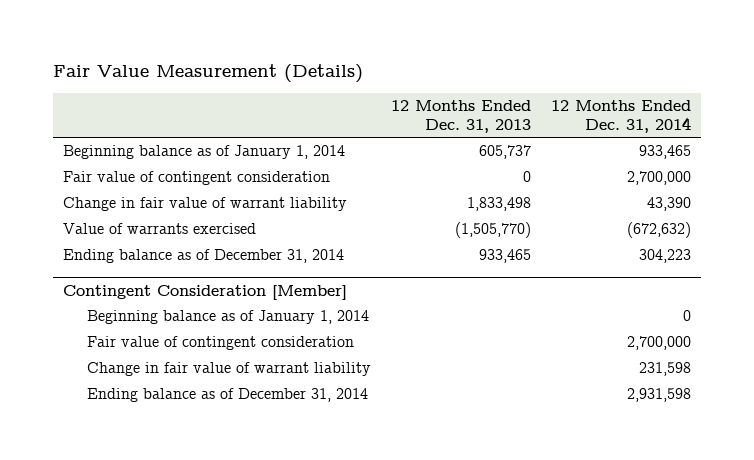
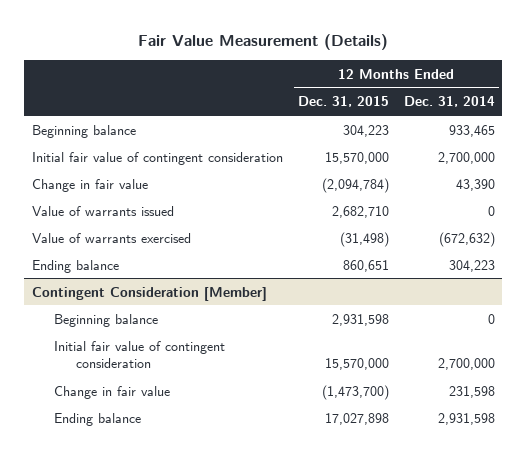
[390,100,531,133] 12 Months Ended Dec. 31, 2013 -> none
none -> [297,96,389,108] Dec. 31, 2015
[62,145,345,160] Beginning balance as of January 1, 2014 -> [31,124,136,138] Beginning balance
[62,171,330,186] Fair value of contingent consideration -> [31,151,283,165] Initial fair value of contingent consideration
[62,197,347,212] Change in fair value of warrant liability -> [31,178,148,192] Change in fair value
none -> [31,205,174,216] Value of warrants issued
[62,249,344,264] Ending balance as of December 31, 2014 -> [31,259,119,273] Ending balance
[87,310,370,325] Beginning balance as of January 1, 2014 -> [53,313,158,327] Beginning balance
[87,336,355,351] Fair value of contingent consideration -> [53,340,225,369] Initial fair value of contingent consideration
[87,362,372,377] Change in fair value of warrant liability -> [53,385,170,399] Change in fair value
[87,388,369,403] Ending balance as of December 31, 2014 -> [53,412,141,426] Ending balance

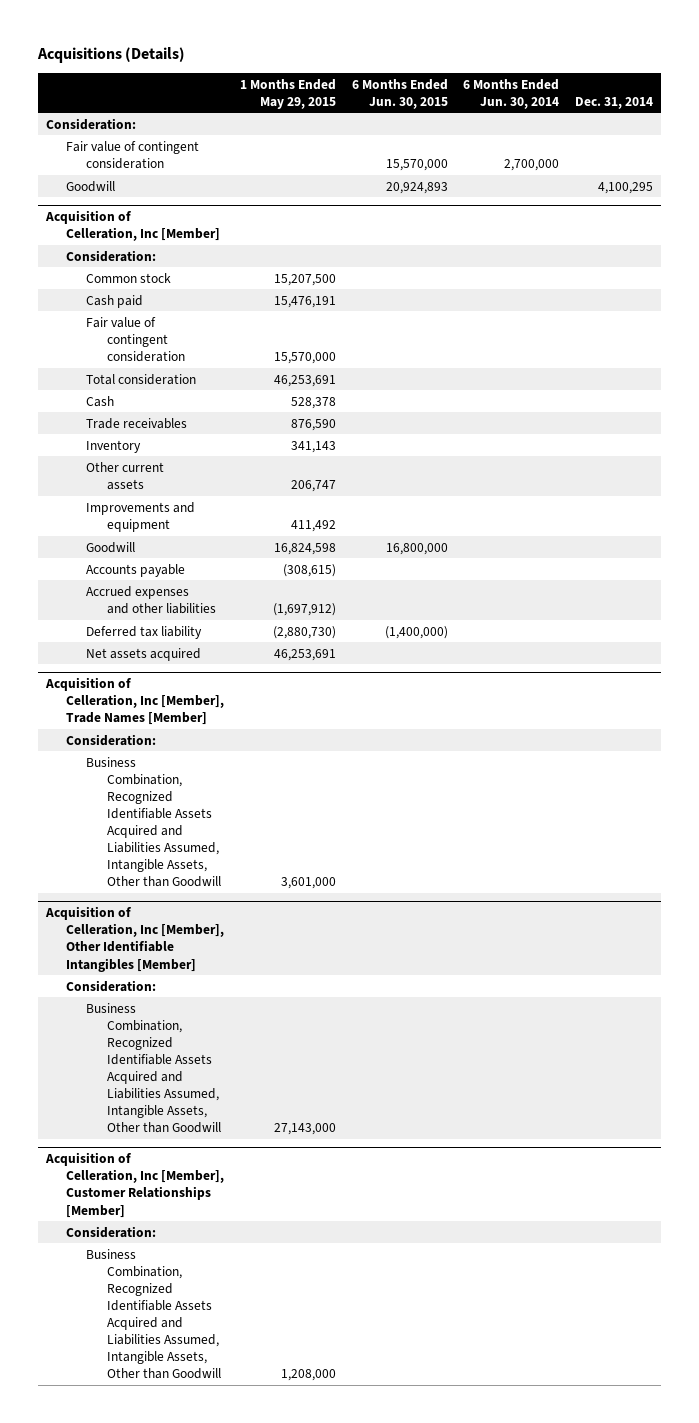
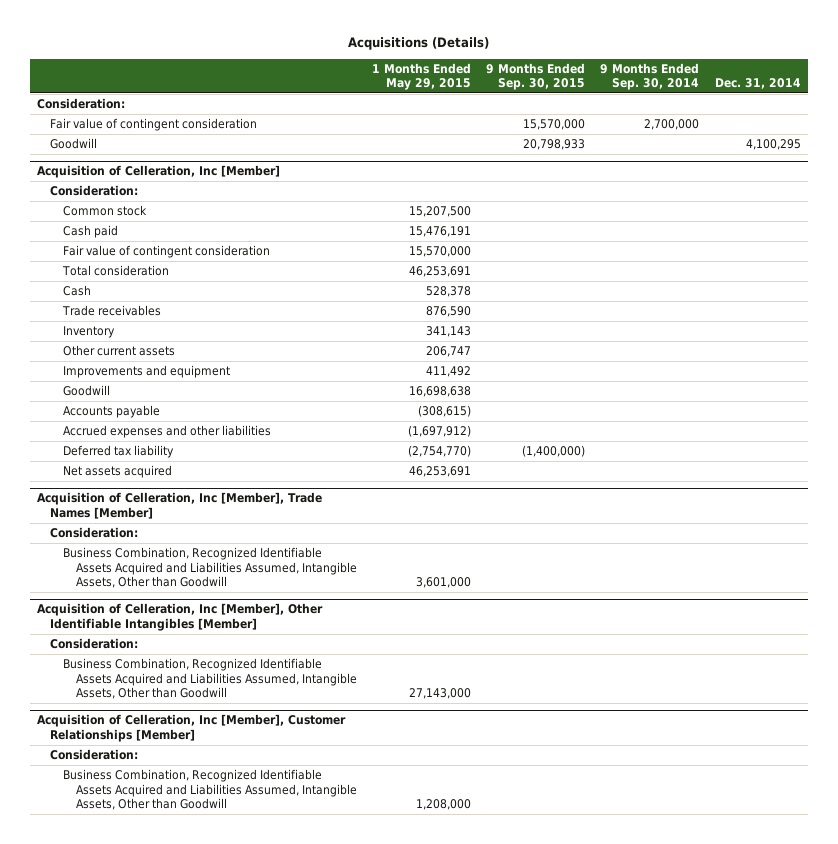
[351,78,448,109] 6 Months Ended Jun. 30, 2015 -> none
[463,78,560,109] 6 Months Ended Jun. 30, 2014 -> none
none -> [486,62,586,91] 9 Months Ended Sep. 30, 2015
none -> [600,62,700,91] 9 Months Ended Sep. 30, 2014
[273,542,336,555] 16,824,598 -> [408,386,471,398] 16,698,638
[272,625,336,639] (2,880,730) -> [407,445,471,458] (2,754,770)

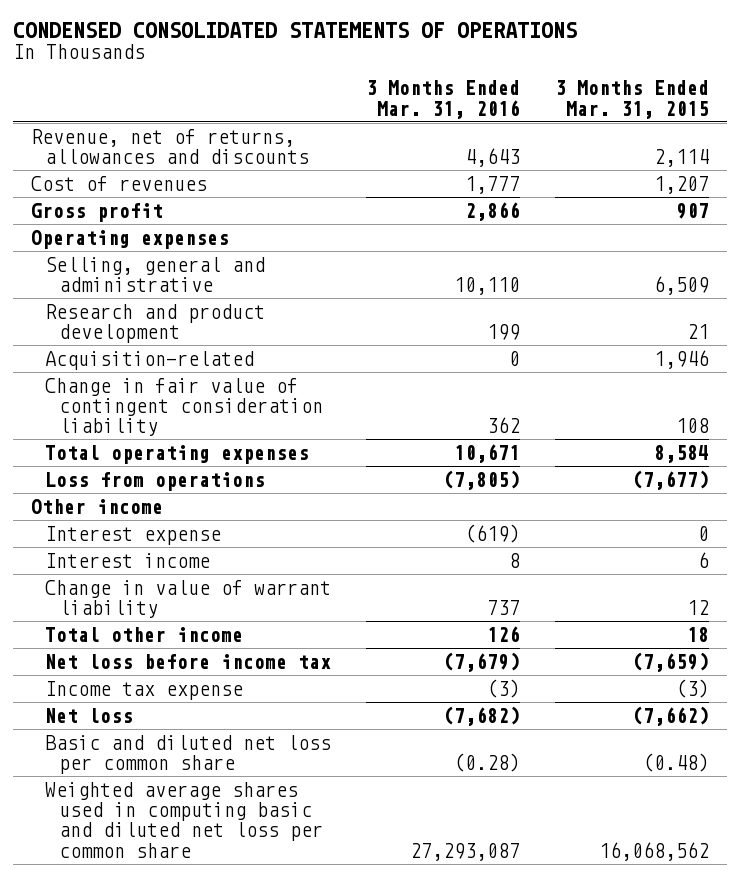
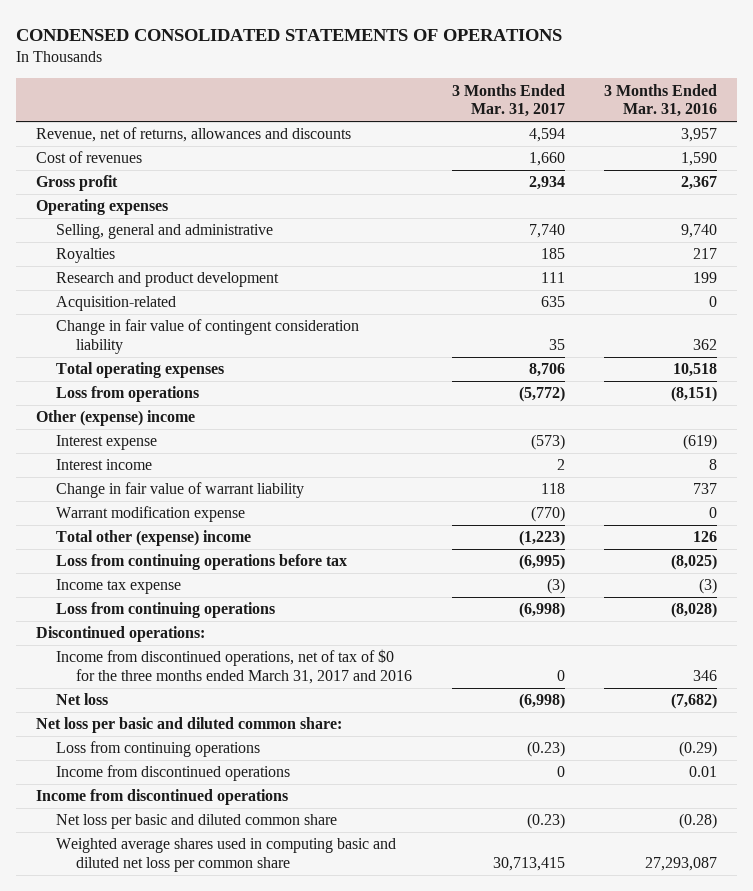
[555,80,710,119] 3 Months Ended Mar. 31, 2015 -> none
none -> [451,83,565,118] 3 Months Ended Mar. 31, 2017
[465,147,521,167] 4,643 -> [681,128,718,143] 3,957
[465,175,521,194] 1,777 -> [681,152,718,167] 1,590
[465,201,521,221] 2,866 -> [681,176,718,191] 2,367
[454,276,521,295] 10,110 -> [681,224,718,239] 9,740
none -> [55,248,115,264] Royalties
[454,443,521,463] 10,671 -> [673,363,718,378] 10,518
[443,469,521,490] (7,805) -> [671,386,718,403] (8,151)
[30,498,163,514] Other income -> [35,410,195,427] Other (expense) income
[44,579,331,618] Change in value of warrant liability -> [55,482,304,499] Change in fair value of warrant liability
none -> [55,506,245,523] Warrant modification expense
[44,626,243,642] Total other income -> [55,530,251,547] Total other (expense) income
[44,653,331,669] Net loss before income tax -> [55,554,347,571] Loss from continuing operations before tax
[443,651,521,672] (7,679) -> [671,554,718,571] (8,025)
none -> [55,602,275,619] Loss from continuing operations
none -> [35,626,205,643] Discontinued operations:
none -> [55,649,413,685] Income from discontinued operations, net of tax of $0 for the three months ended March 31, 2017 and 2016
none -> [35,717,342,734] Net loss per basic and diluted common share:
none -> [55,741,260,758] Loss from continuing operations
none -> [55,765,290,782] Income from discontinued operations
none -> [35,789,288,806] Income from discontinued operations
[44,734,331,774] Basic and diluted net loss per common share -> [55,814,337,830] Net loss per basic and diluted common share

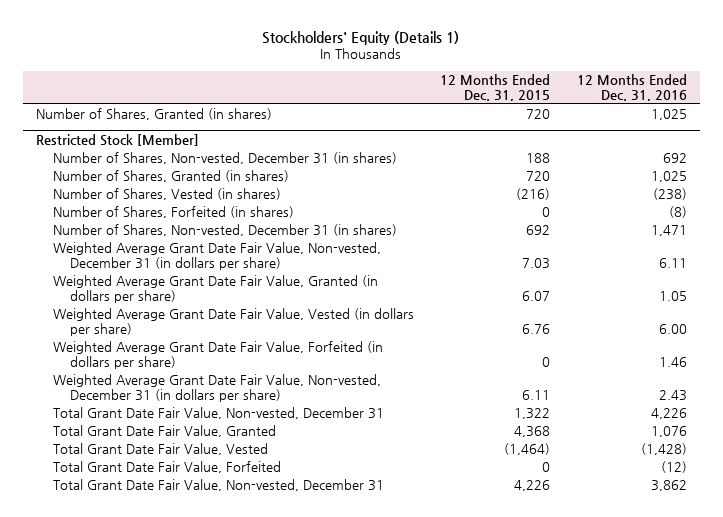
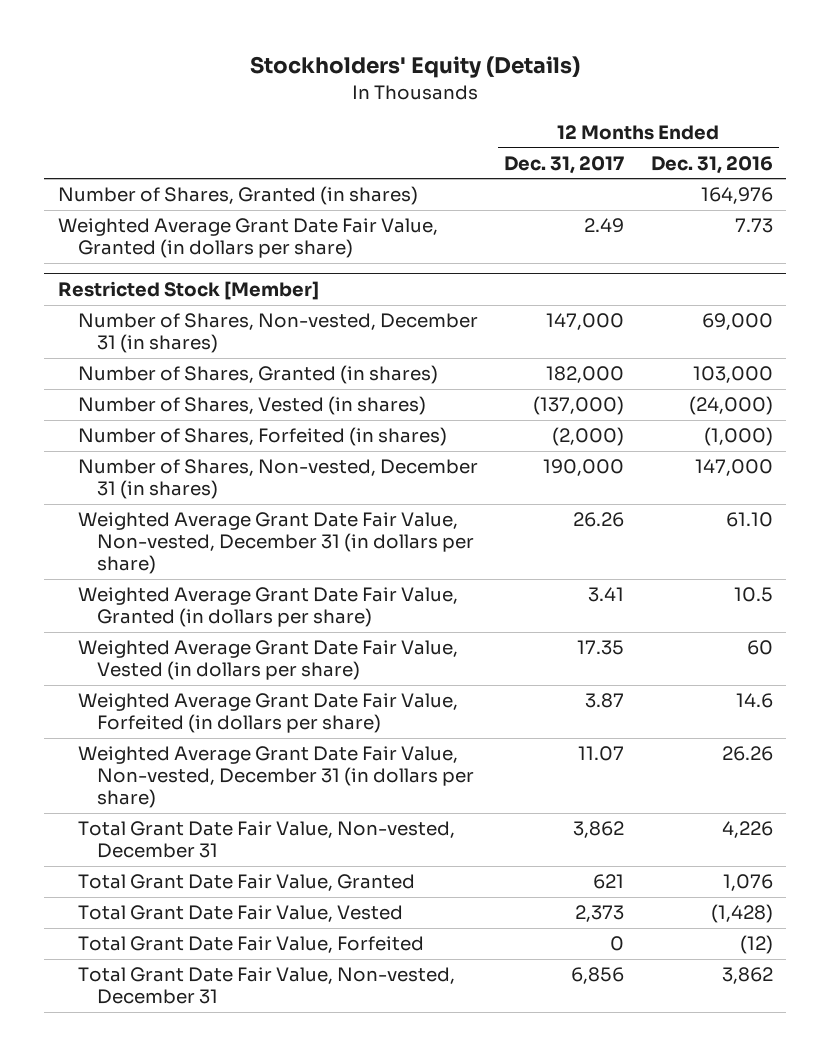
[262,30,460,45] Stockholders' Equity (Details 1) -> [250,56,581,79] Stockholders' Equity (Details)
[440,74,551,102] 12 Months Ended Dec. 31, 2015 -> none
none -> [504,155,625,174] Dec. 31, 2017
[650,109,687,121] 1,025 -> [700,187,773,205] 164,976
none -> [57,218,438,259] Weighted Average Grant Date Fair Value, Granted (in dollars per share)
[662,153,687,164] 692 -> [701,313,773,331] 69,000
[650,171,687,183] 1,025 -> [692,366,773,384] 103,000
[652,188,687,201] (238) -> [688,396,773,416] (24,000)
[668,206,687,219] (8) -> [703,427,773,447] (1,000)
[650,225,687,237] 1,471 -> [694,459,773,477] 147,000
[658,258,687,269] 6.11 -> [725,512,773,528] 61.10
[658,291,687,302] 1.05 -> [733,587,773,603] 10.5
[658,324,687,335] 6.00 -> [746,640,773,656] 60
[658,357,687,368] 1.46 -> [735,693,773,709] 14.6
[658,390,687,402] 2.43 -> [721,746,773,762] 26.26

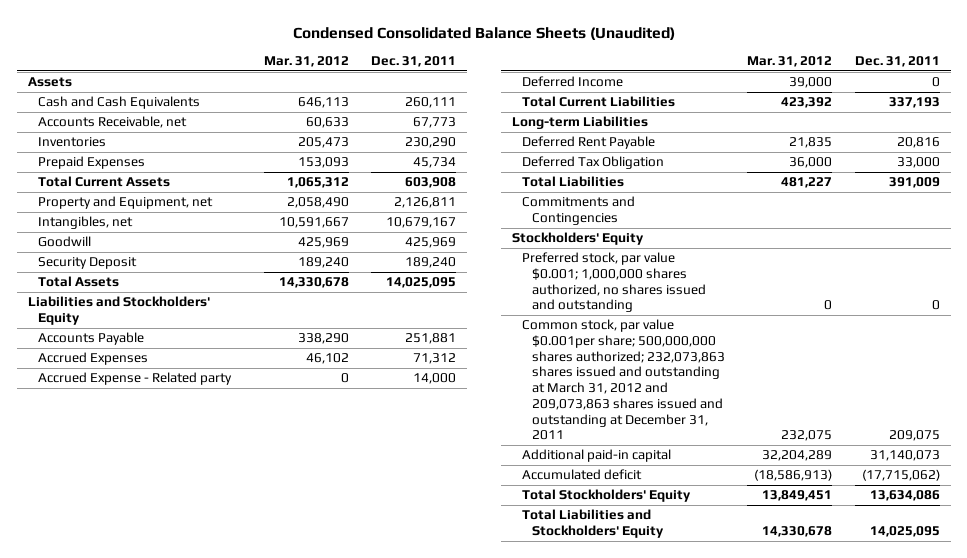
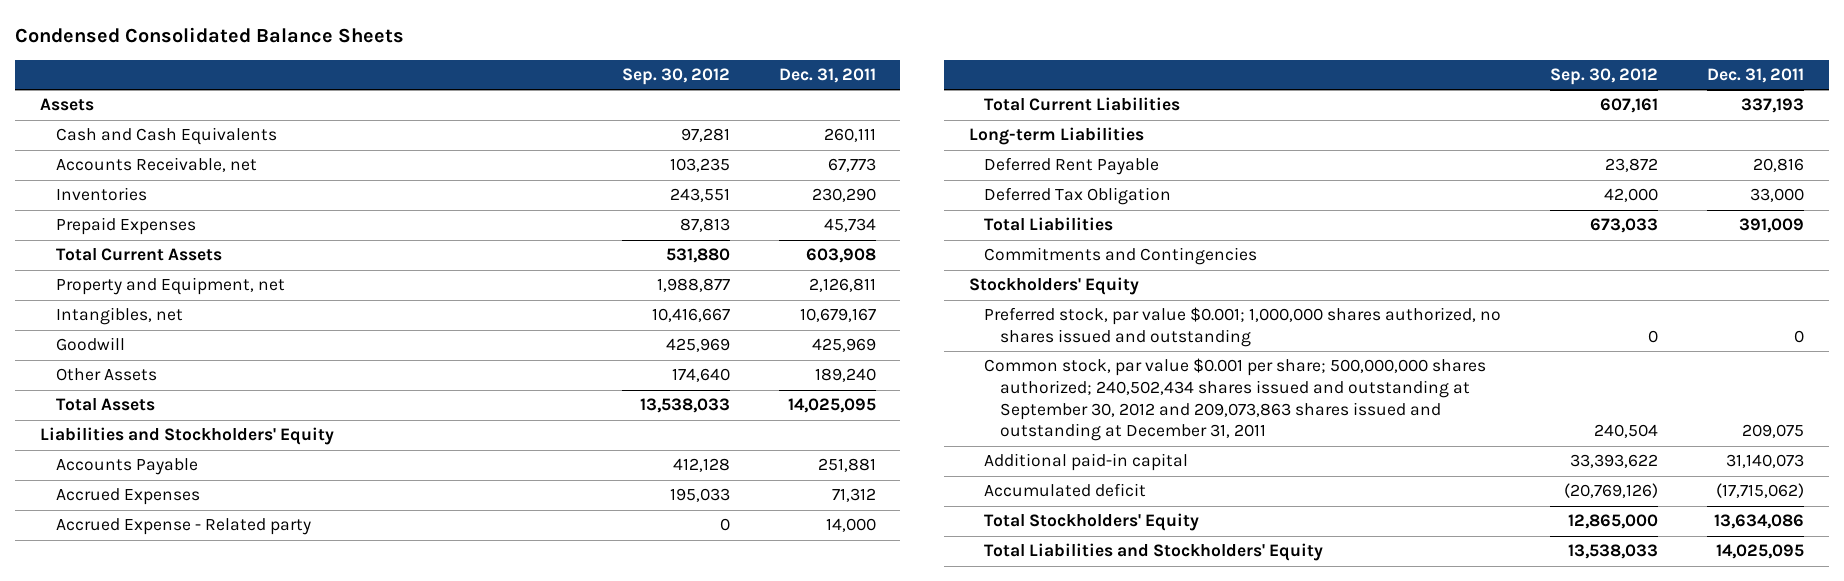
[292,26,675,40] Condensed Consolidated Balance Sheets (Unaudited) -> [15,27,405,44] Condensed Consolidated Balance Sheets
[263,56,349,68] Mar. 31, 2012 -> none
none -> [621,67,730,85] Sep. 30, 2012
[38,257,138,270] Security Deposit -> [55,368,157,382] Other Assets
[521,76,623,88] Deferred Income -> none
[521,319,726,441] Common stock, par value $0.001per share; 500,000,000 shares authorized; 232,073,863 shares issued and outstanding at March 31, 2012 and 209,073,863 shares issued and outstanding at December 31, 2011 -> [984,358,1487,442] Common stock, par value $0.001 per share; 500,000,000 shares authorized; 240,502,434 shares issued and outstanding at September 30, 2012 and 209,073,863 shares issued and outstanding at December 31, 2011

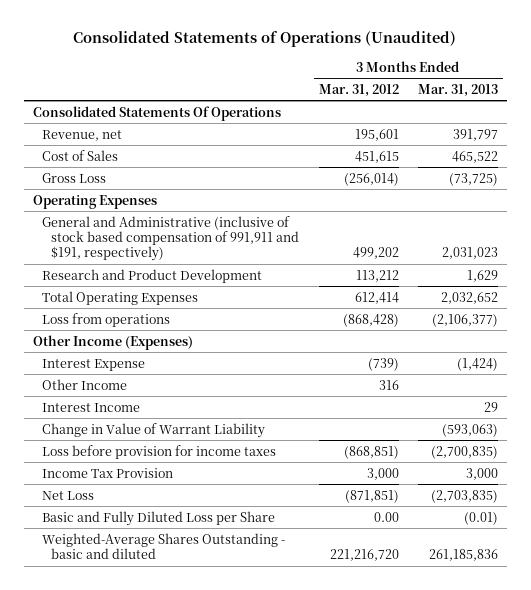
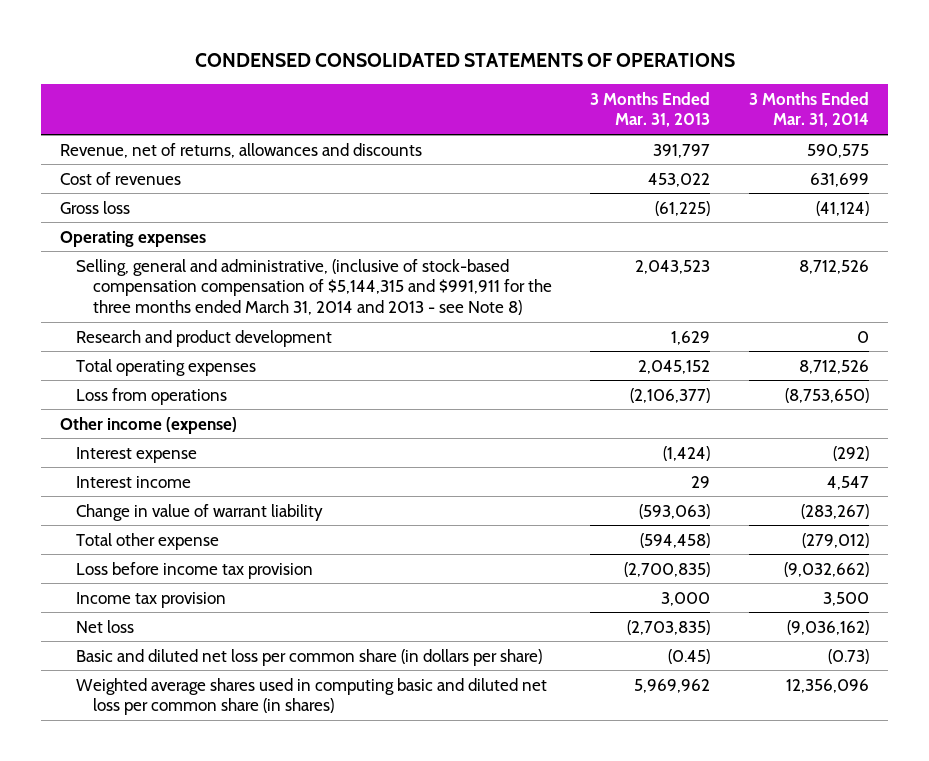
[73,31,457,48] Consolidated Statements of Operations (Unaudited) -> [194,53,735,68] CONDENSED CONSOLIDATED STATEMENTS OF OPERATIONS
[318,83,399,97] Mar. 31, 2012 -> none
none -> [749,91,870,128] 3 Months Ended Mar. 31, 2014
[33,105,282,121] Consolidated Statements Of Operations -> none
[42,129,123,141] Revenue, net -> [60,142,423,158] Revenue, net of returns, allowances and discounts
[42,149,119,161] Cost of Sales -> [60,171,182,185] Cost of revenues
[451,150,498,163] 465,522 -> [648,172,711,187] 453,022
[42,172,107,183] Gross Loss -> [60,200,131,214] Gross loss
[448,172,498,186] (73,725) -> [655,200,711,216] (61,225)
[33,194,158,209] Operating Expenses -> [60,230,207,247] Operating expenses
[42,215,300,262] General and Administrative (inclusive of stock based compensation of 991,911 and $191, respectively) -> [76,258,552,316] Selling, general and administrative, (inclusive of stock-based compensation compensation of $5,144,315 and $991,911 for the three months ended March 31, 2014 and 2013 - see Note 8)
[441,247,498,260] 2,031,023 -> [635,259,711,274] 2,043,523
[42,268,263,283] Research and Product Development -> [76,329,333,347] Research and product development
[42,290,199,305] Total Operating Expenses -> [76,358,257,376] Total operating expenses
[440,291,498,304] 2,032,652 -> [638,359,711,374] 2,045,152
[42,378,128,390] Other Income -> none
[33,334,194,350] Other Income (Expenses) -> [60,416,238,434] Other income (expense)
[42,358,146,371] Interest Expense -> [76,446,198,463] Interest expense
[42,402,141,412] Interest Income -> [76,475,192,488] Interest income
[42,422,266,438] Change in Value of Warrant Liability -> [76,503,324,521] Change in value of warrant liability
none -> [76,532,220,550] Total other expense
[42,444,277,459] Loss before provision for income taxes -> [76,561,314,579] Loss before income tax provision
[42,467,174,478] Income Tax Provision -> [76,591,227,608] Income tax provision
[42,490,95,500] Net Loss -> [76,619,135,633] Net loss
[42,510,276,526] Basic and Fully Diluted Loss per Share -> [76,648,543,666] Basic and diluted net loss per common share (in dollars per share)
[463,511,498,525] (0.01) -> [668,648,711,664] (0.45)
[42,532,286,560] Weighted-Average Shares Outstanding - basic and diluted -> [76,677,548,716] Weighted average shares used in computing basic and diluted net loss per common share (in shares)
[428,549,498,562] 261,185,836 -> [634,678,711,693] 5,969,962

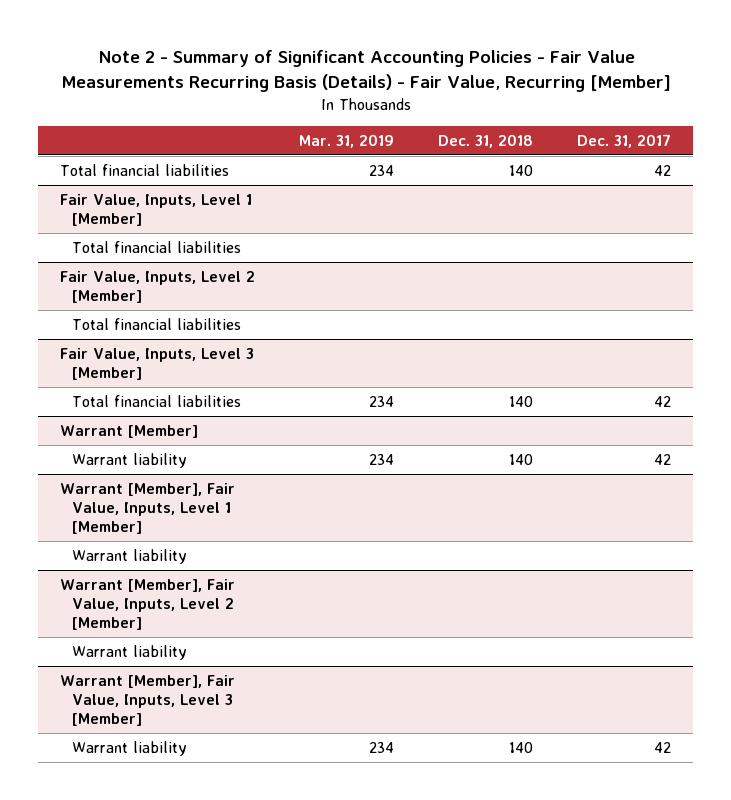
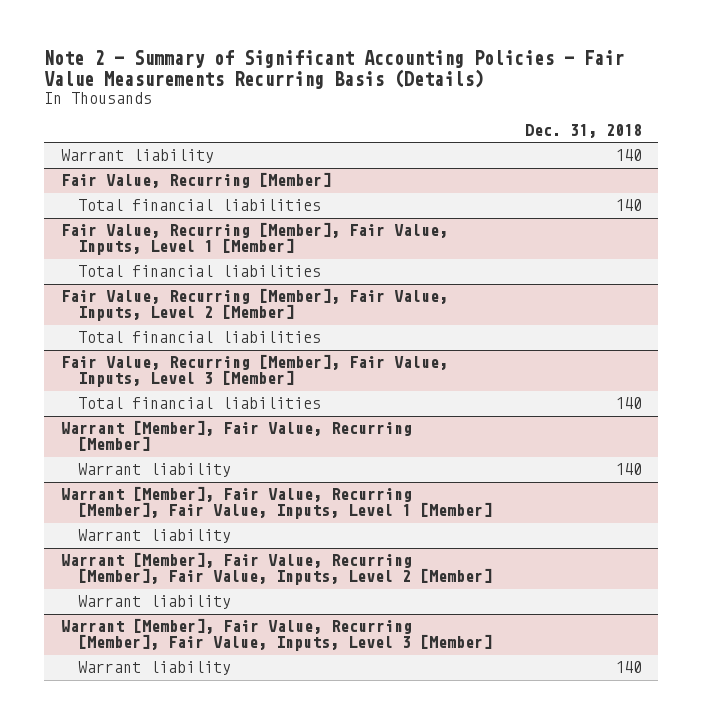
[60,50,671,93] Note 2 - Summary of Significant Accounting Policies - Fair Value Measurements Recurring Basis (Details) - Fair Value, Recurring [Member] -> [44,50,625,90] Note 2 - Summary of Significant Accounting Policies - Fair Value Measurements Recurring Basis (Details)
[299,133,395,148] Mar. 31, 2019 -> none
[577,133,672,148] Dec. 31, 2017 -> none
none -> [60,149,214,164] Warrant liability
none -> [60,172,331,189] Fair Value, Recurring [Member]
[60,193,253,226] Fair Value, Inputs, Level 1 [Member] -> [60,222,448,256] Fair Value, Recurring [Member], Fair Value, Inputs, Level 1 [Member]
[60,270,256,303] Fair Value, Inputs, Level 2 [Member] -> [60,288,448,322] Fair Value, Recurring [Member], Fair Value, Inputs, Level 2 [Member]
[60,347,255,380] Fair Value, Inputs, Level 3 [Member] -> [60,354,448,388] Fair Value, Recurring [Member], Fair Value, Inputs, Level 3 [Member]
[60,424,199,438] Warrant [Member] -> none
none -> [60,420,412,452] Warrant [Member], Fair Value, Recurring [Member]
[60,482,236,534] Warrant [Member], Fair Value, Inputs, Level 1 [Member] -> [60,486,493,520] Warrant [Member], Fair Value, Recurring [Member], Fair Value, Inputs, Level 1 [Member]
[60,578,236,630] Warrant [Member], Fair Value, Inputs, Level 2 [Member] -> [60,552,493,586] Warrant [Member], Fair Value, Recurring [Member], Fair Value, Inputs, Level 2 [Member]
[60,674,236,726] Warrant [Member], Fair Value, Inputs, Level 3 [Member] -> [60,618,493,652] Warrant [Member], Fair Value, Recurring [Member], Fair Value, Inputs, Level 3 [Member]

